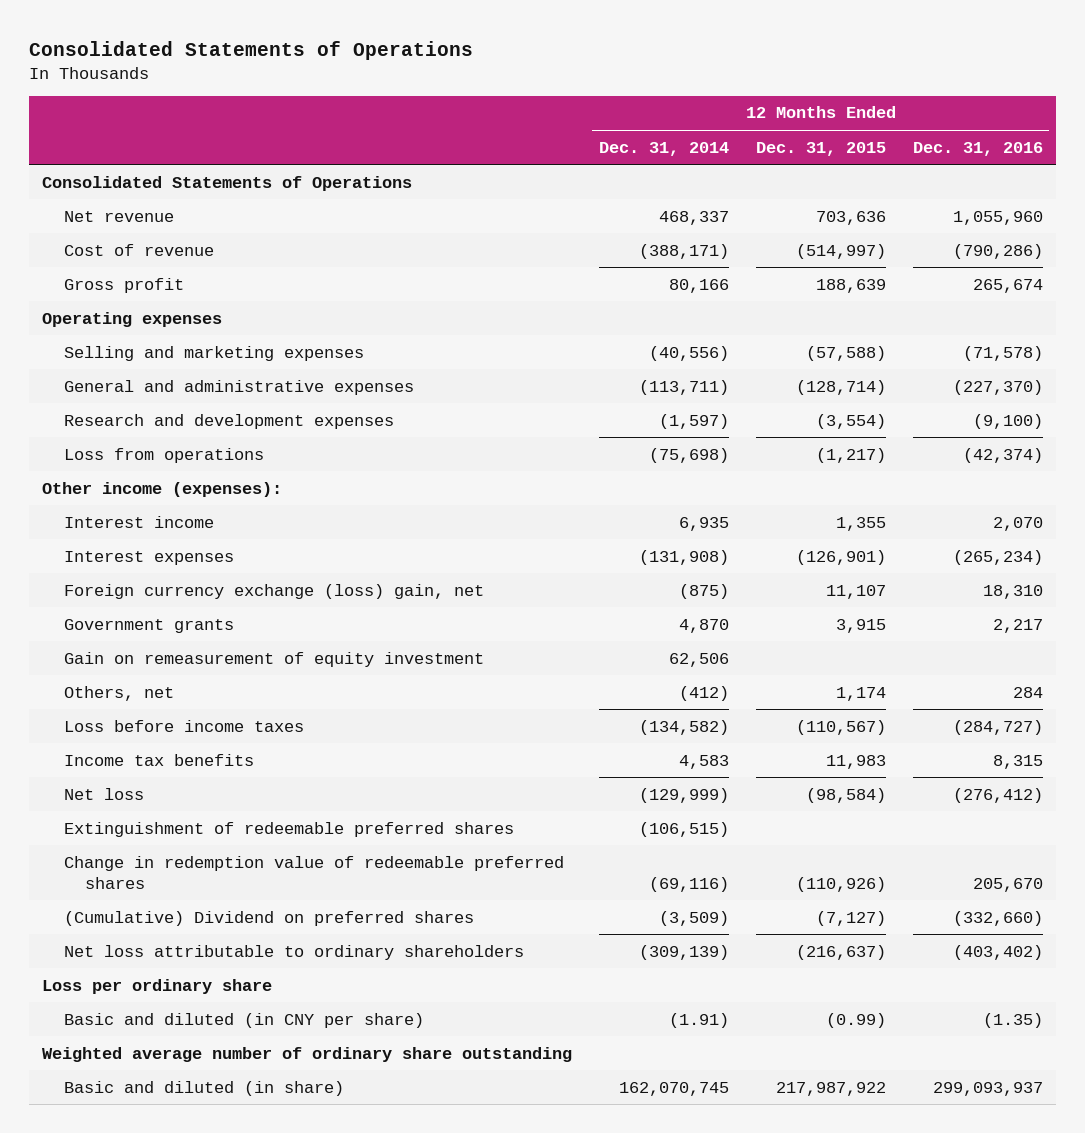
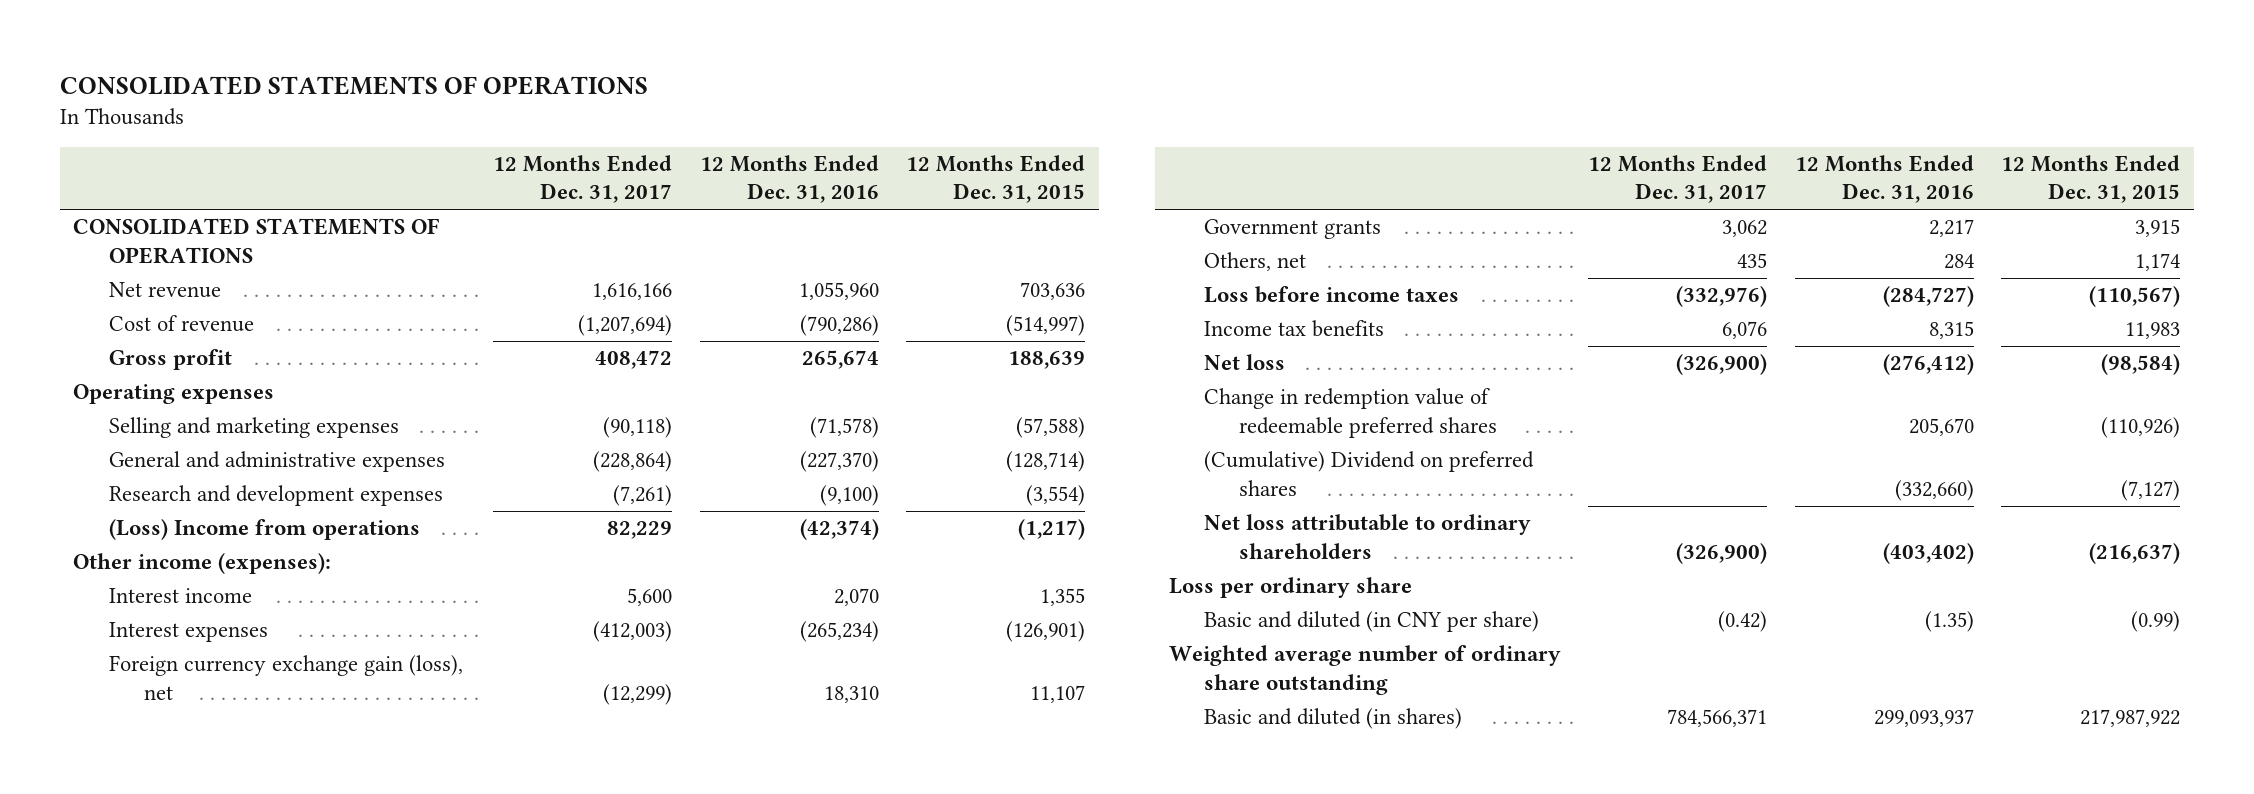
[29,40,474,60] Consolidated Statements of Operations -> [59,76,648,96] CONSOLIDATED STATEMENTS OF OPERATIONS
[599,141,730,156] Dec. 31, 2014 -> none
none -> [493,155,673,204] 12 Months Ended Dec. 31, 2017
[42,175,413,191] Consolidated Statements of Operations -> [73,218,440,264] CONSOLIDATED STATEMENTS OF OPERATIONS
[63,447,264,463] Loss from operations -> [108,519,420,541] (Loss) Income from operations
[63,583,484,599] Foreign currency exchange (loss) gain, net -> [108,655,463,700] Foreign currency exchange gain (loss), net
[63,651,484,667] Gain on remeasurement of equity investment -> none
[63,821,514,837] Extinguishment of redeemable preferred shares -> none
[63,1080,344,1096] Basic and diluted (in share) -> [1203,708,1462,730] Basic and diluted (in shares)

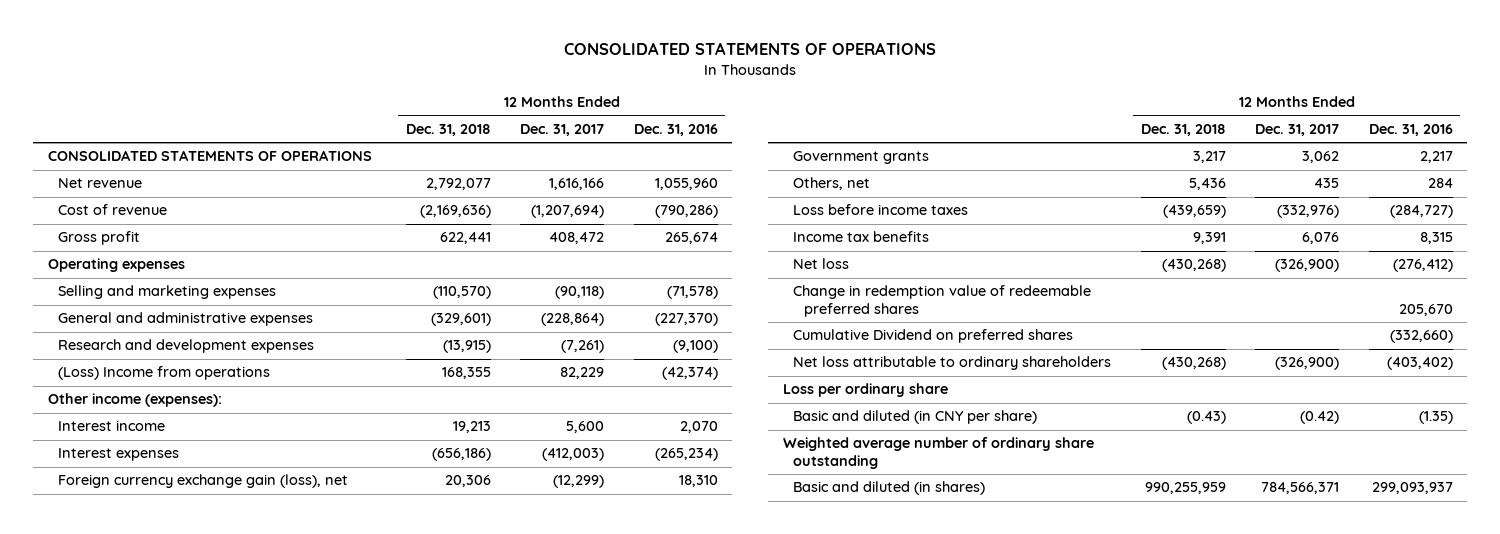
[906,155,1086,204] 12 Months Ended Dec. 31, 2015 -> none
none -> [405,124,491,137] Dec. 31, 2018
[1203,451,1534,496] (Cumulative) Dividend on preferred shares -> [793,329,1074,344] Cumulative Dividend on preferred shares

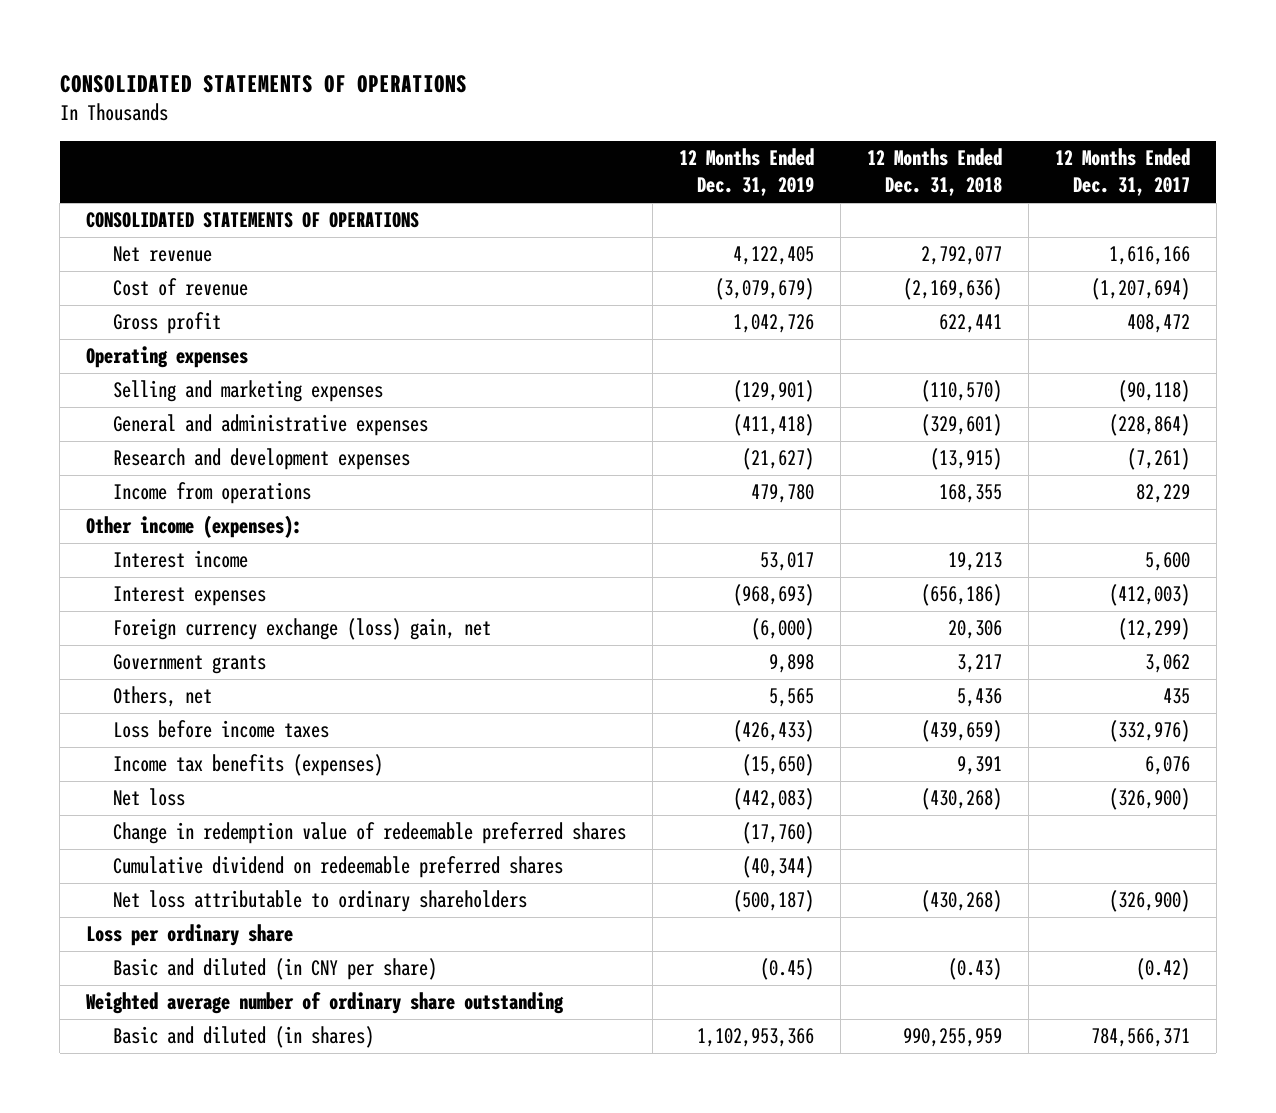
[633,124,718,137] Dec. 31, 2016 -> none
none -> [679,148,815,197] 12 Months Ended Dec. 31, 2019
[58,366,271,381] (Loss) Income from operations -> [113,482,312,505] Income from operations
[58,474,349,489] Foreign currency exchange gain (loss), net -> [113,618,492,641] Foreign currency exchange (loss) gain, net
[793,231,930,243] Income tax benefits -> [113,754,384,777] Income tax benefits (expenses)
[793,329,1074,344] Cumulative Dividend on preferred shares -> [113,856,564,879] Cumulative dividend on redeemable preferred shares

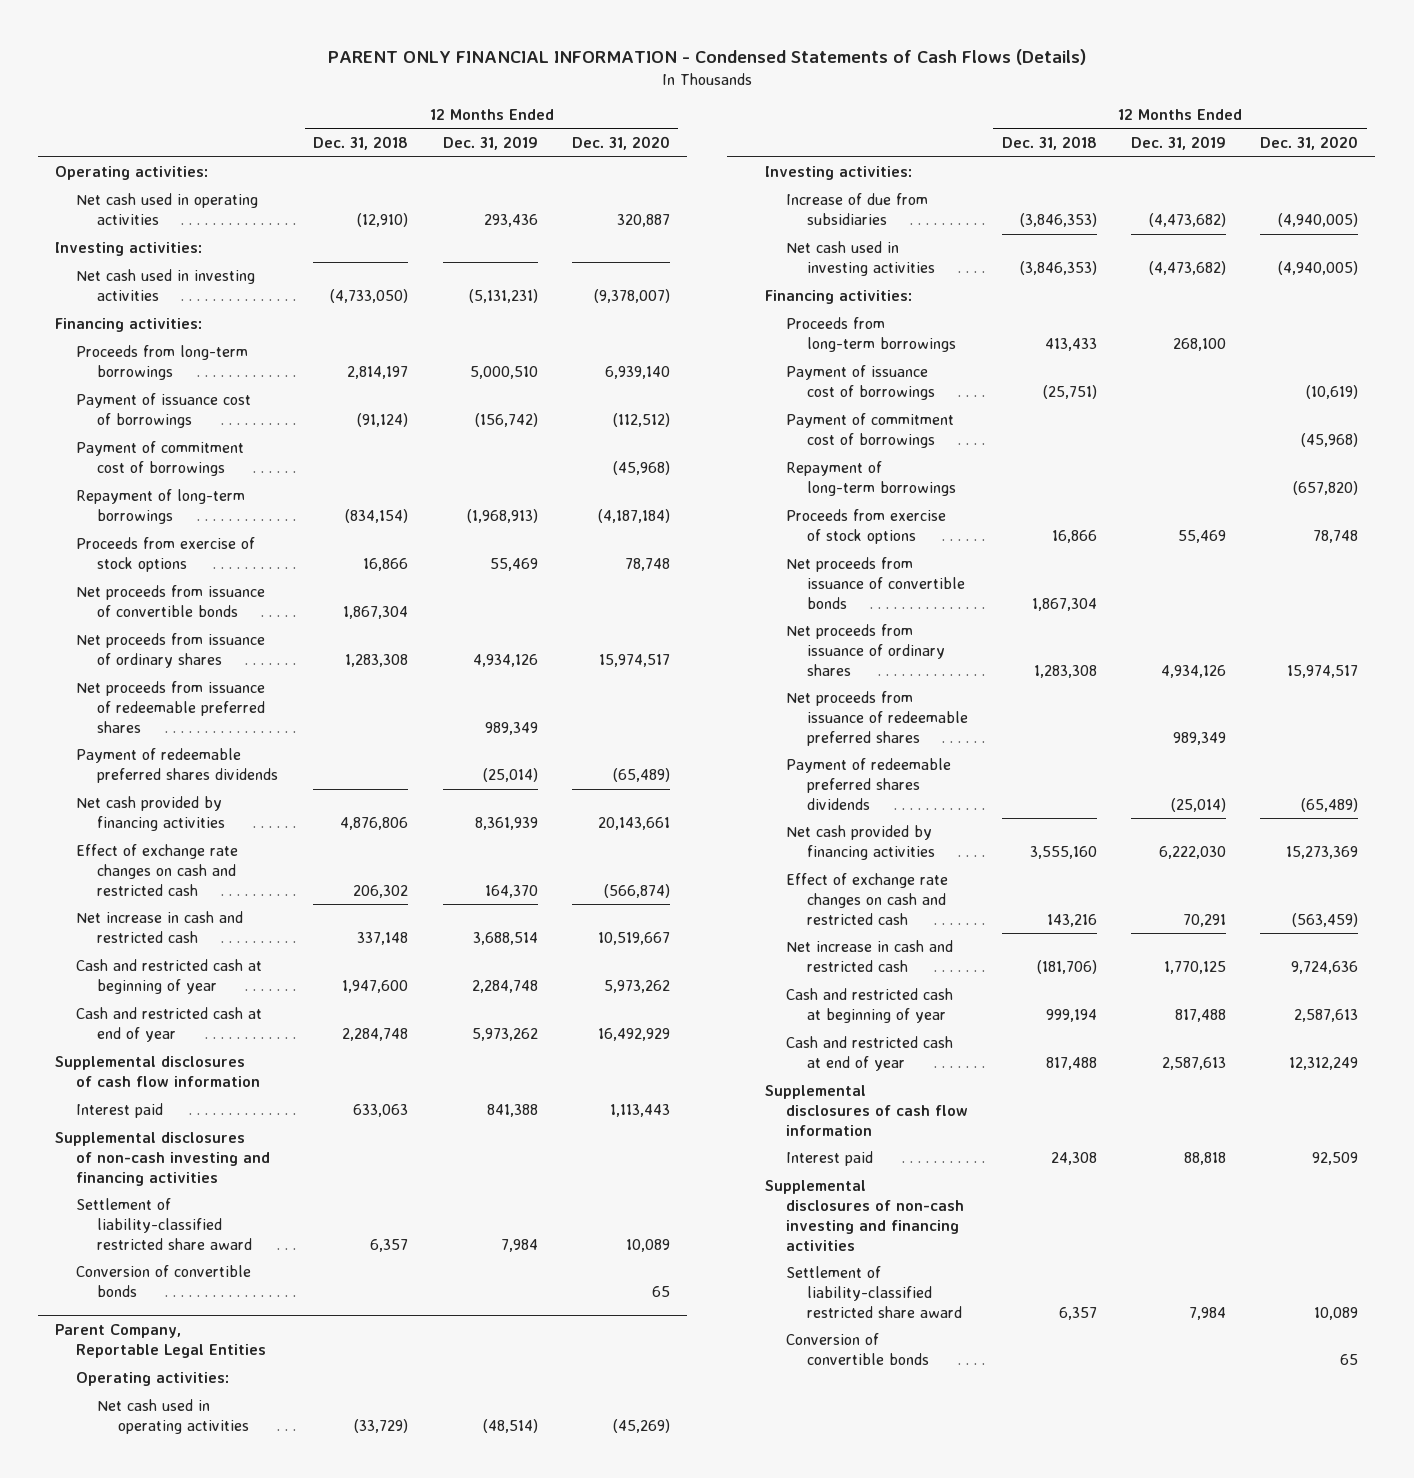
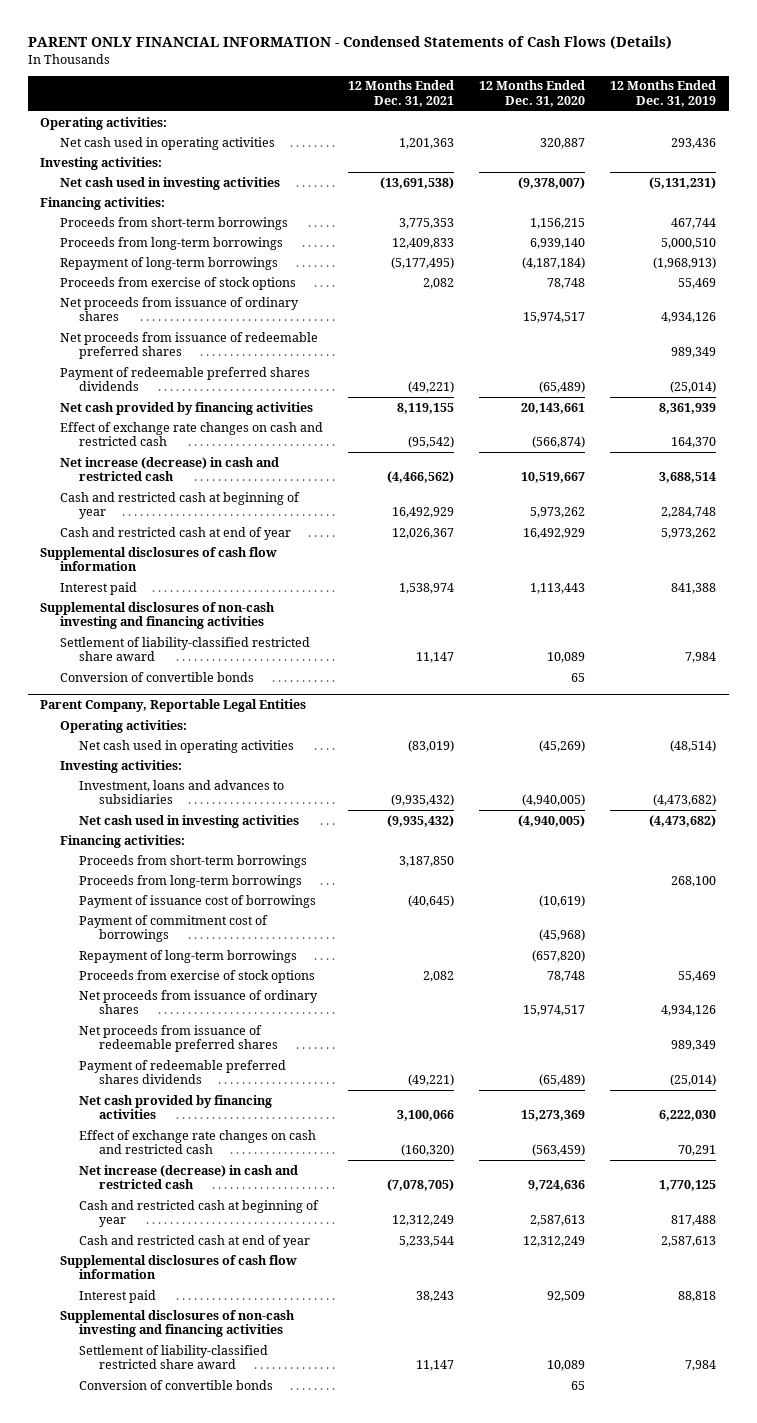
[313,136,409,151] Dec. 31, 2018 -> none
none -> [348,80,455,108] 12 Months Ended Dec. 31, 2021
none -> [59,216,288,230] Proceeds from short-term borrowings
[76,393,252,429] Payment of issuance cost of borrowings -> none
[76,441,245,477] Payment of commitment cost of borrowings -> none
[76,585,266,618] Net proceeds from issuance of convertible bonds -> none
[76,911,244,944] Net increase in cash and restricted cash -> [59,456,279,482] Net increase (decrease) in cash and restricted cash
[785,193,928,226] Increase of due from subsidiaries -> [79,779,285,805] Investment, loans and advances to subsidiaries
none -> [79,854,308,868] Proceeds from short-term borrowings
[785,557,965,609] Net proceeds from issuance of convertible bonds -> none
[785,940,953,973] Net increase in cash and restricted cash -> [79,1164,299,1190] Net increase (decrease) in cash and restricted cash

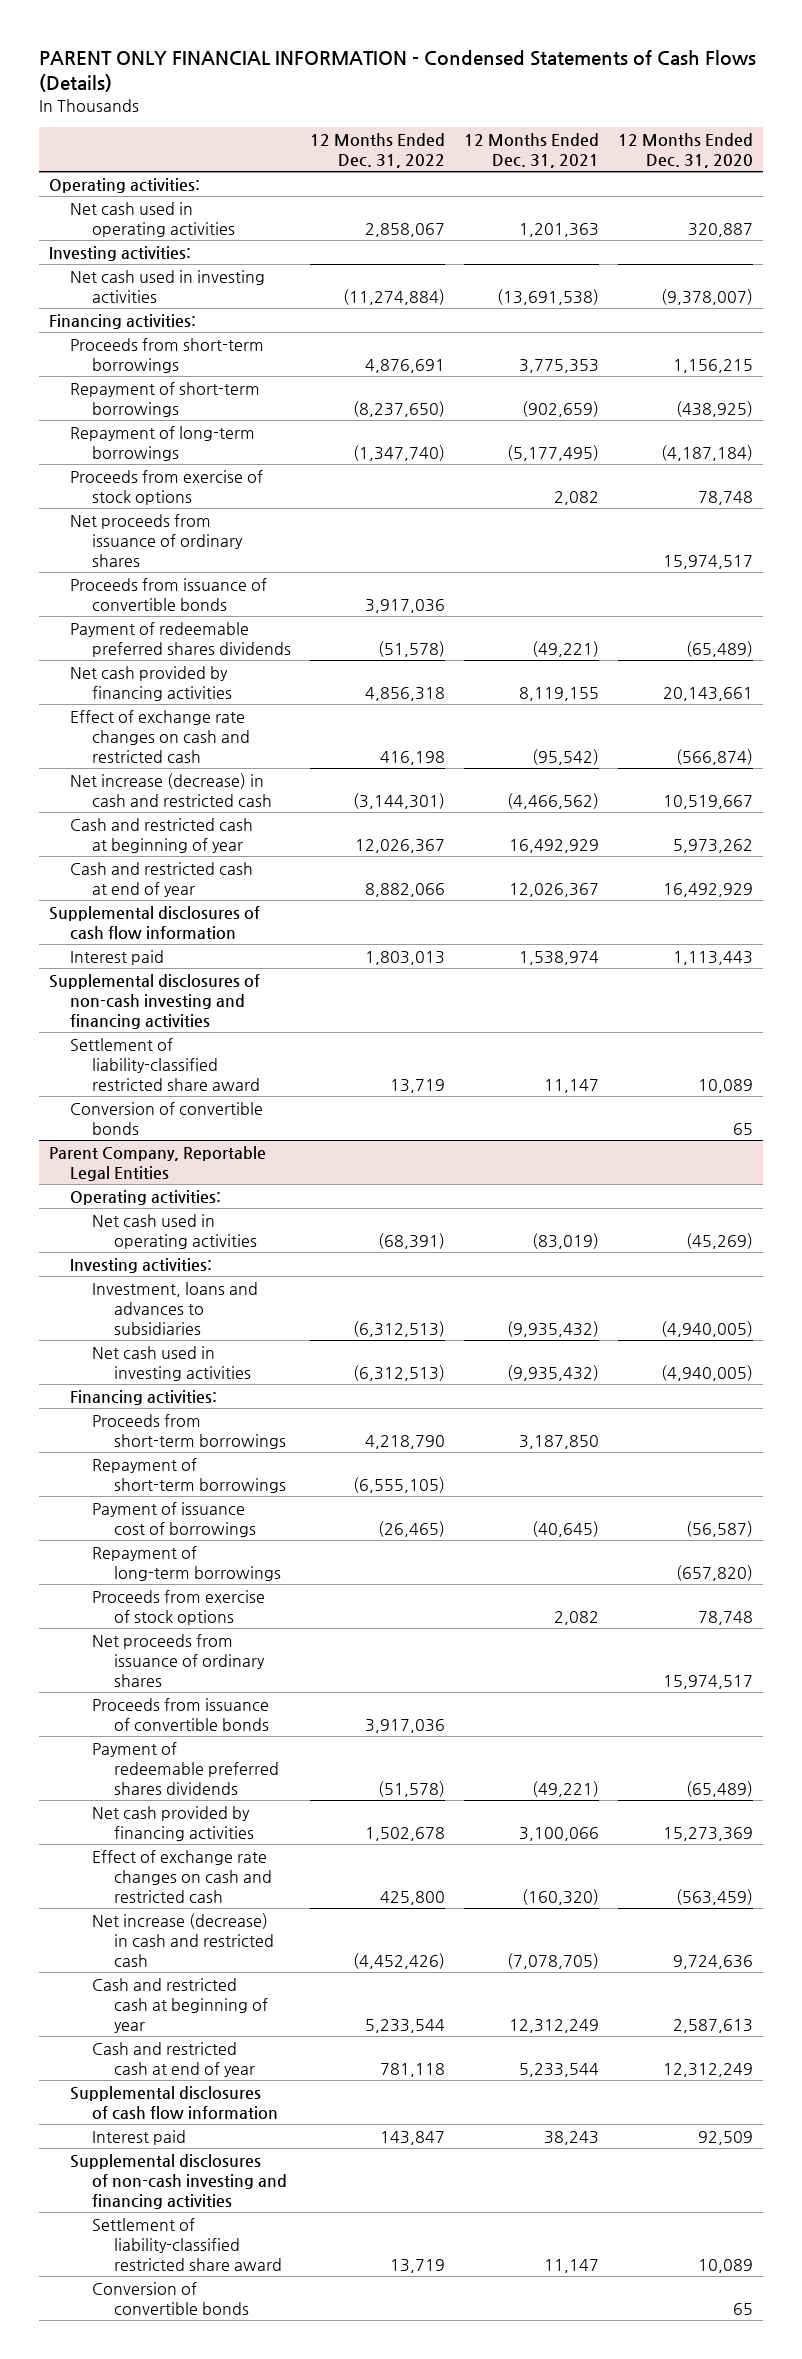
[610,80,717,108] 12 Months Ended Dec. 31, 2019 -> none
none -> [309,132,445,168] 12 Months Ended Dec. 31, 2022
[59,236,283,250] Proceeds from long-term borrowings -> none
none -> [70,381,261,417] Repayment of short-term borrowings
[59,331,318,360] Net proceeds from issuance of redeemable preferred shares -> none
none -> [70,577,268,611] Proceeds from issuance of convertible bonds
[79,874,303,888] Proceeds from long-term borrowings -> none
[79,914,269,943] Payment of commitment cost of borrowings -> none
none -> [91,1457,286,1493] Repayment of short-term borrowings
[539,894,586,907] (10,619) -> [686,1520,754,1537] (56,587)
[79,1024,278,1053] Net proceeds from issuance of redeemable preferred shares -> none
none -> [91,1697,269,1731] Proceeds from issuance of convertible bonds

